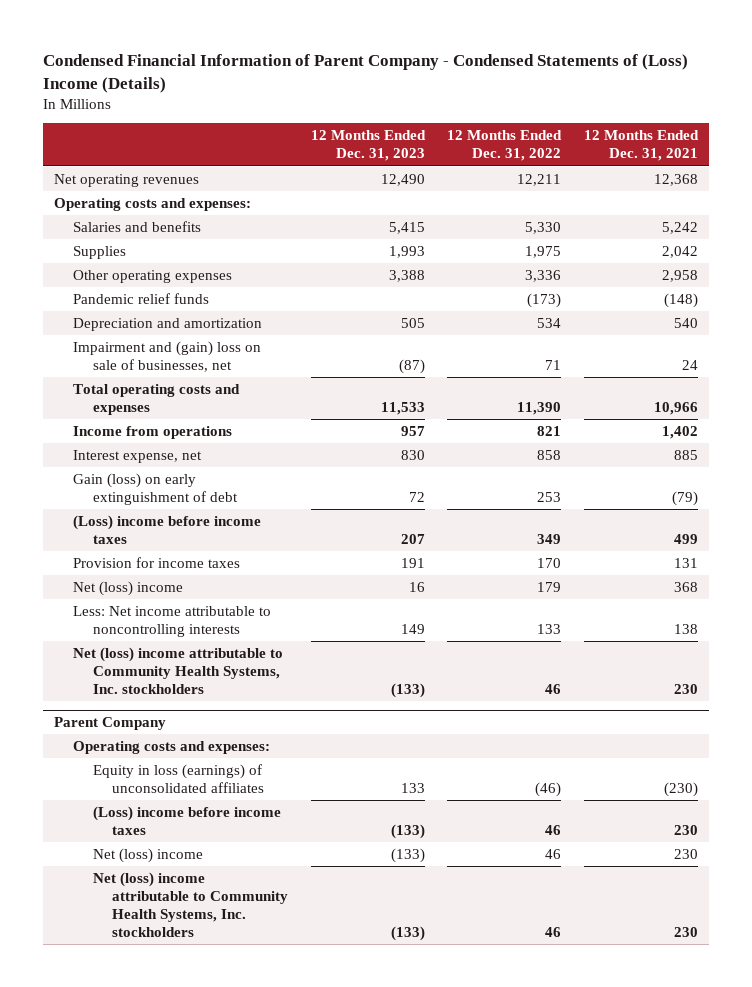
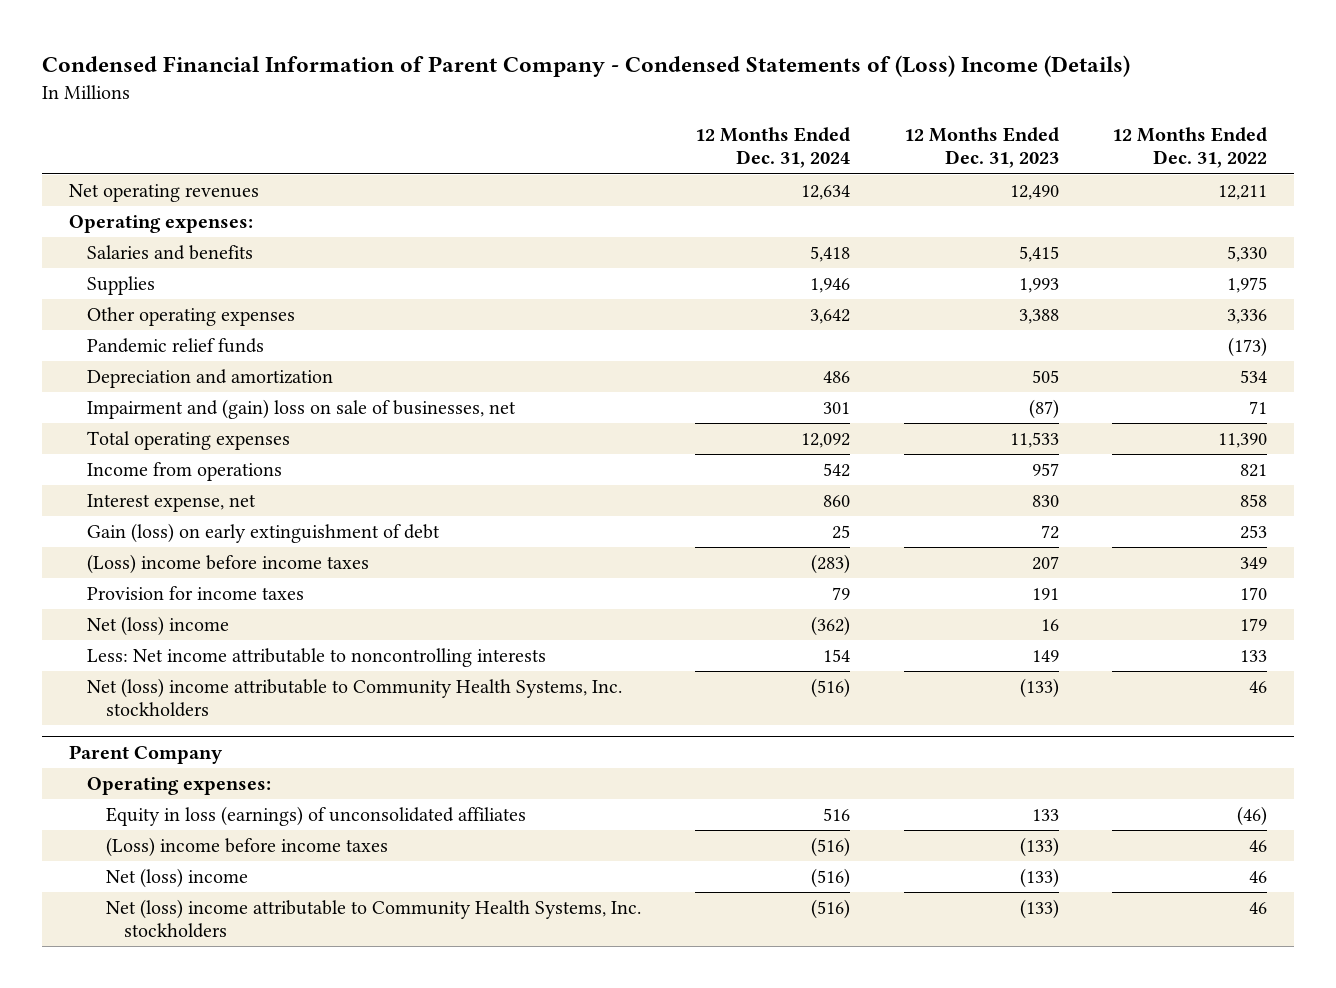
[583,130,699,162] 12 Months Ended Dec. 31, 2021 -> none
none -> [694,127,850,169] 12 Months Ended Dec. 31, 2024
[53,197,251,211] Operating costs and expenses: -> [68,215,253,234] Operating expenses:
[73,383,241,415] Total operating costs and expenses -> [87,431,291,451] Total operating expenses
[73,740,271,754] Operating costs and expenses: -> [87,777,272,796] Operating expenses:

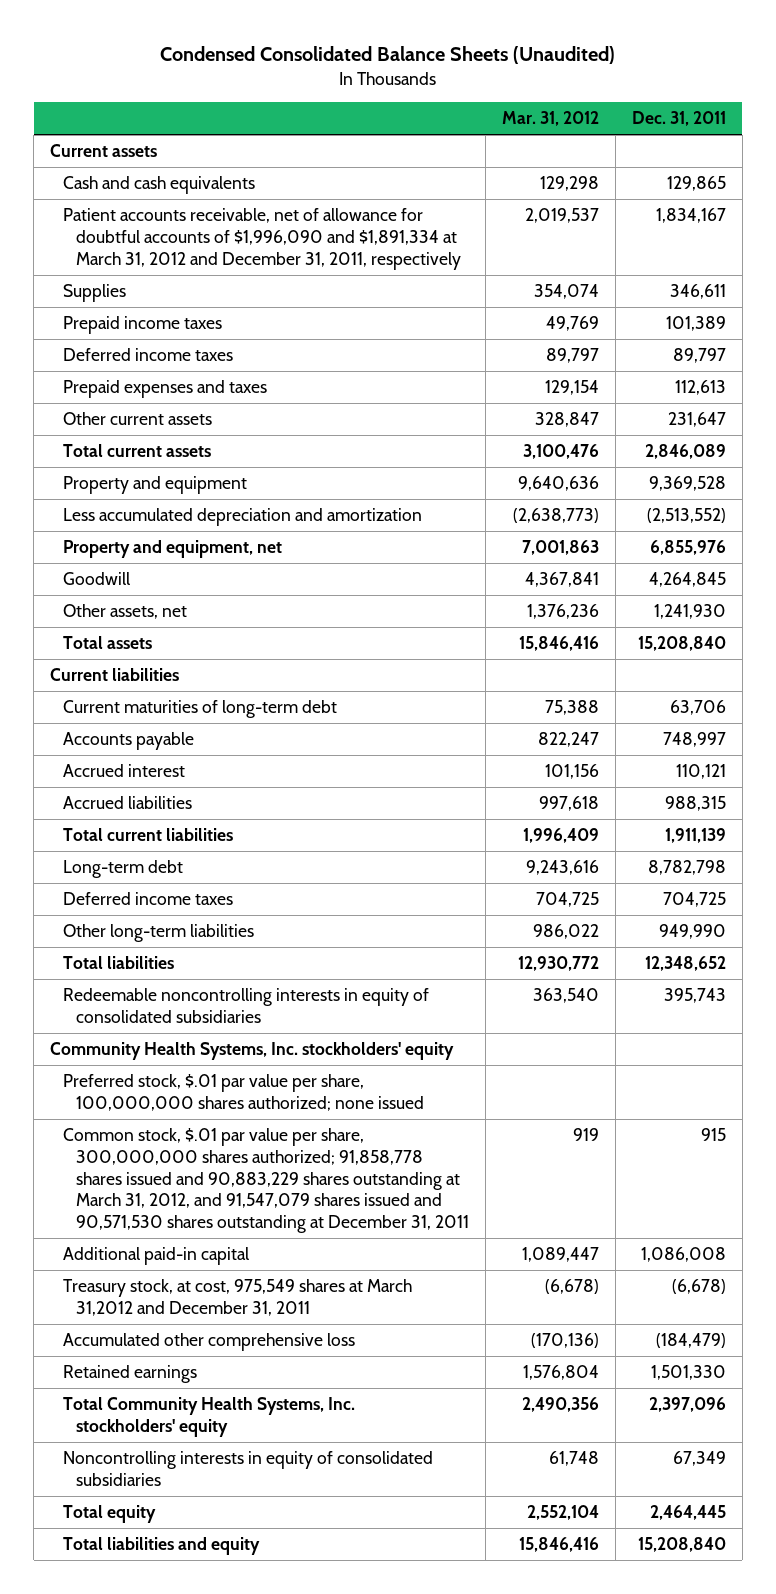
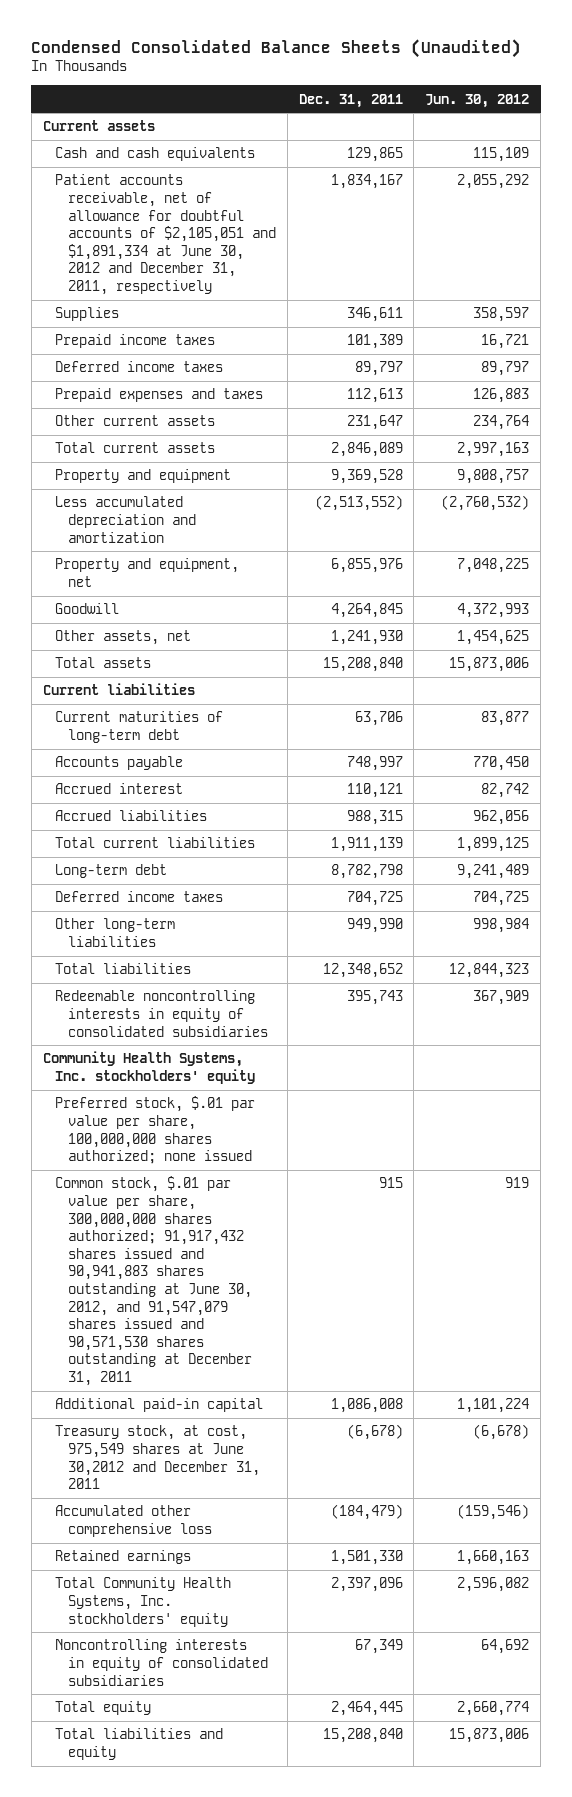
[501,111,599,127] Mar. 31, 2012 -> none
none -> [425,93,530,108] Jun. 30, 2012
[62,208,461,270] Patient accounts receivable, net of allowance for doubtful accounts of $1,996,090 and $1,891,334 at March 31, 2012 and December 31, 2011, respectively -> [55,174,276,296] Patient accounts receivable, net of allowance for doubtful accounts of $2,105,051 and $1,891,334 at June 30, 2012 and December 31, 2011, respectively
[62,1128,469,1234] Common stock, $.01 par value per share, 300,000,000 shares authorized; 91,858,778 shares issued and 90,883,229 shares outstanding at March 31, 2012, and 91,547,079 shares issued and 90,571,530 shares outstanding at December 31, 2011 -> [55,1176,252,1387] Common stock, $.01 par value per share, 300,000,000 shares authorized; 91,917,432 shares issued and 90,941,883 shares outstanding at June 30, 2012, and 91,547,079 shares issued and 90,571,530 shares outstanding at December 31, 2011
[62,1279,412,1316] Treasury stock, at cost, 975,549 shares at March 31,2012 and December 31, 2011 -> [55,1425,260,1490] Treasury stock, at cost, 975,549 shares at June 30,2012 and December 31, 2011

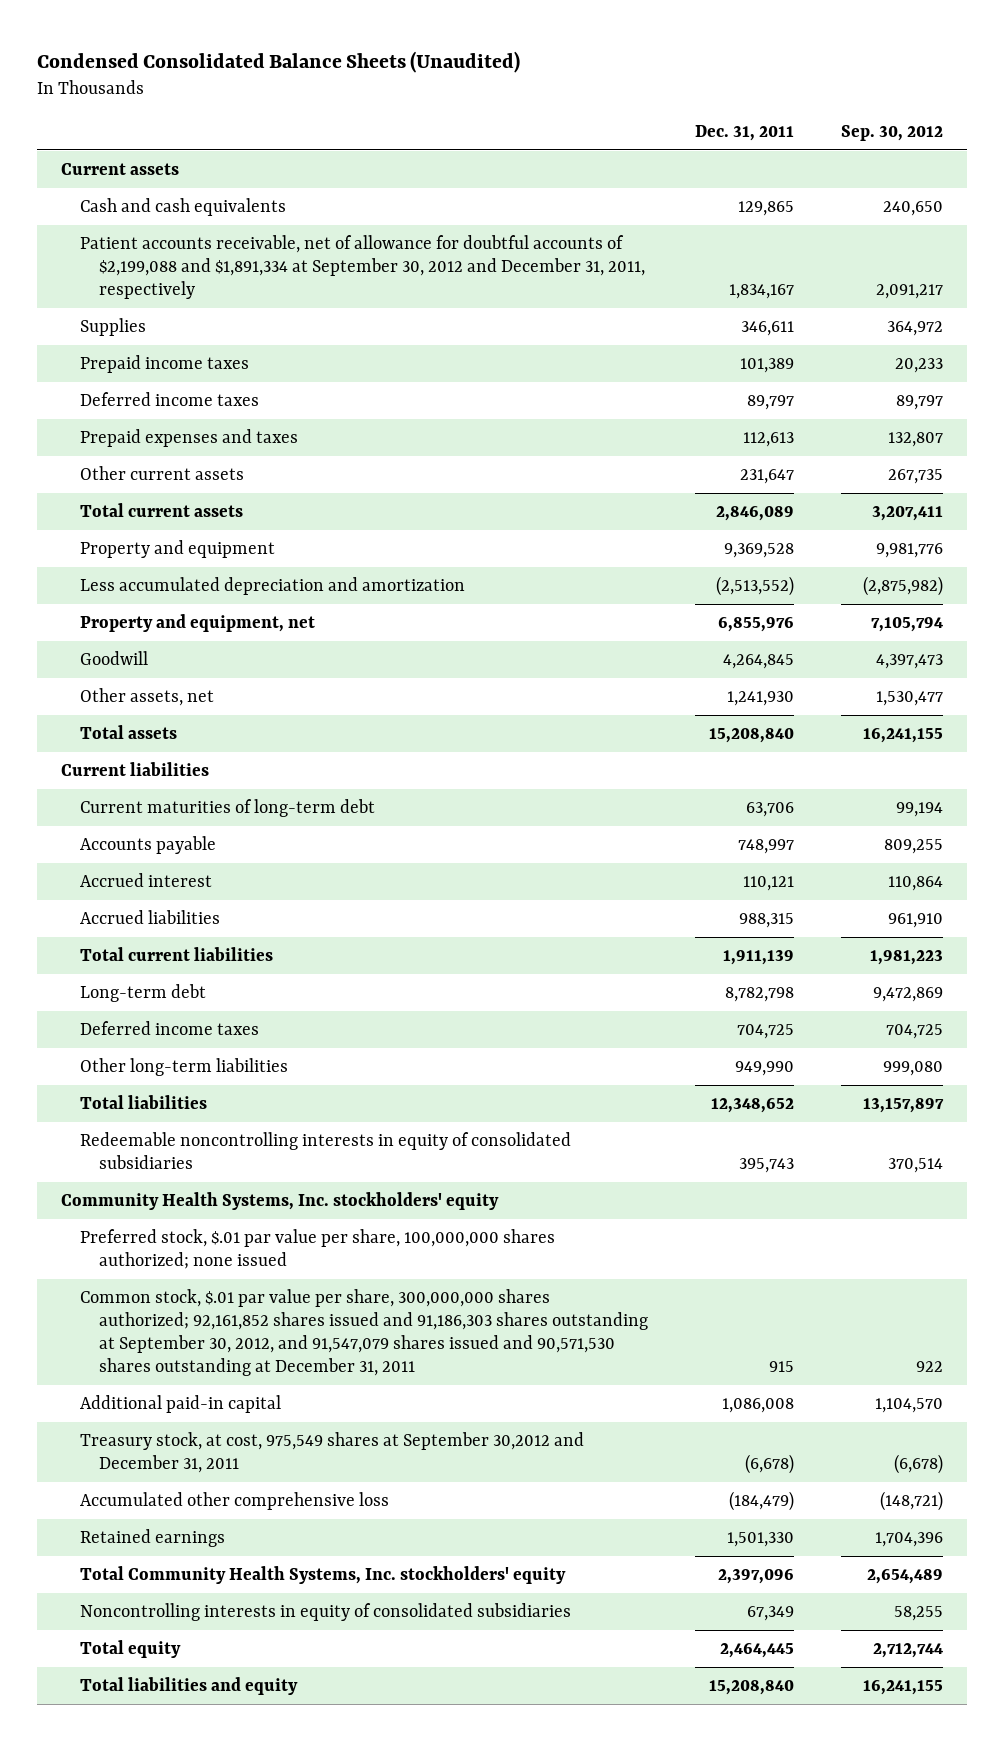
[425,93,530,108] Jun. 30, 2012 -> none
none -> [841,125,944,142] Sep. 30, 2012
[55,174,276,296] Patient accounts receivable, net of allowance for doubtful accounts of $2,105,051 and $1,891,334 at June 30, 2012 and December 31, 2011, respectively -> [79,234,645,299] Patient accounts receivable, net of allowance for doubtful accounts of $2,199,088 and $1,891,334 at September 30, 2012 and December 31, 2011, respectively
[55,1176,252,1387] Common stock, $.01 par value per share, 300,000,000 shares authorized; 91,917,432 shares issued and 90,941,883 shares outstanding at June 30, 2012, and 91,547,079 shares issued and 90,571,530 shares outstanding at December 31, 2011 -> [79,1288,648,1376] Common stock, $.01 par value per share, 300,000,000 shares authorized; 92,161,852 shares issued and 91,186,303 shares outstanding at September 30, 2012, and 91,547,079 shares issued and 90,571,530 shares outstanding at December 31, 2011
[55,1425,260,1490] Treasury stock, at cost, 975,549 shares at June 30,2012 and December 31, 2011 -> [79,1431,584,1473] Treasury stock, at cost, 975,549 shares at September 30,2012 and December 31, 2011

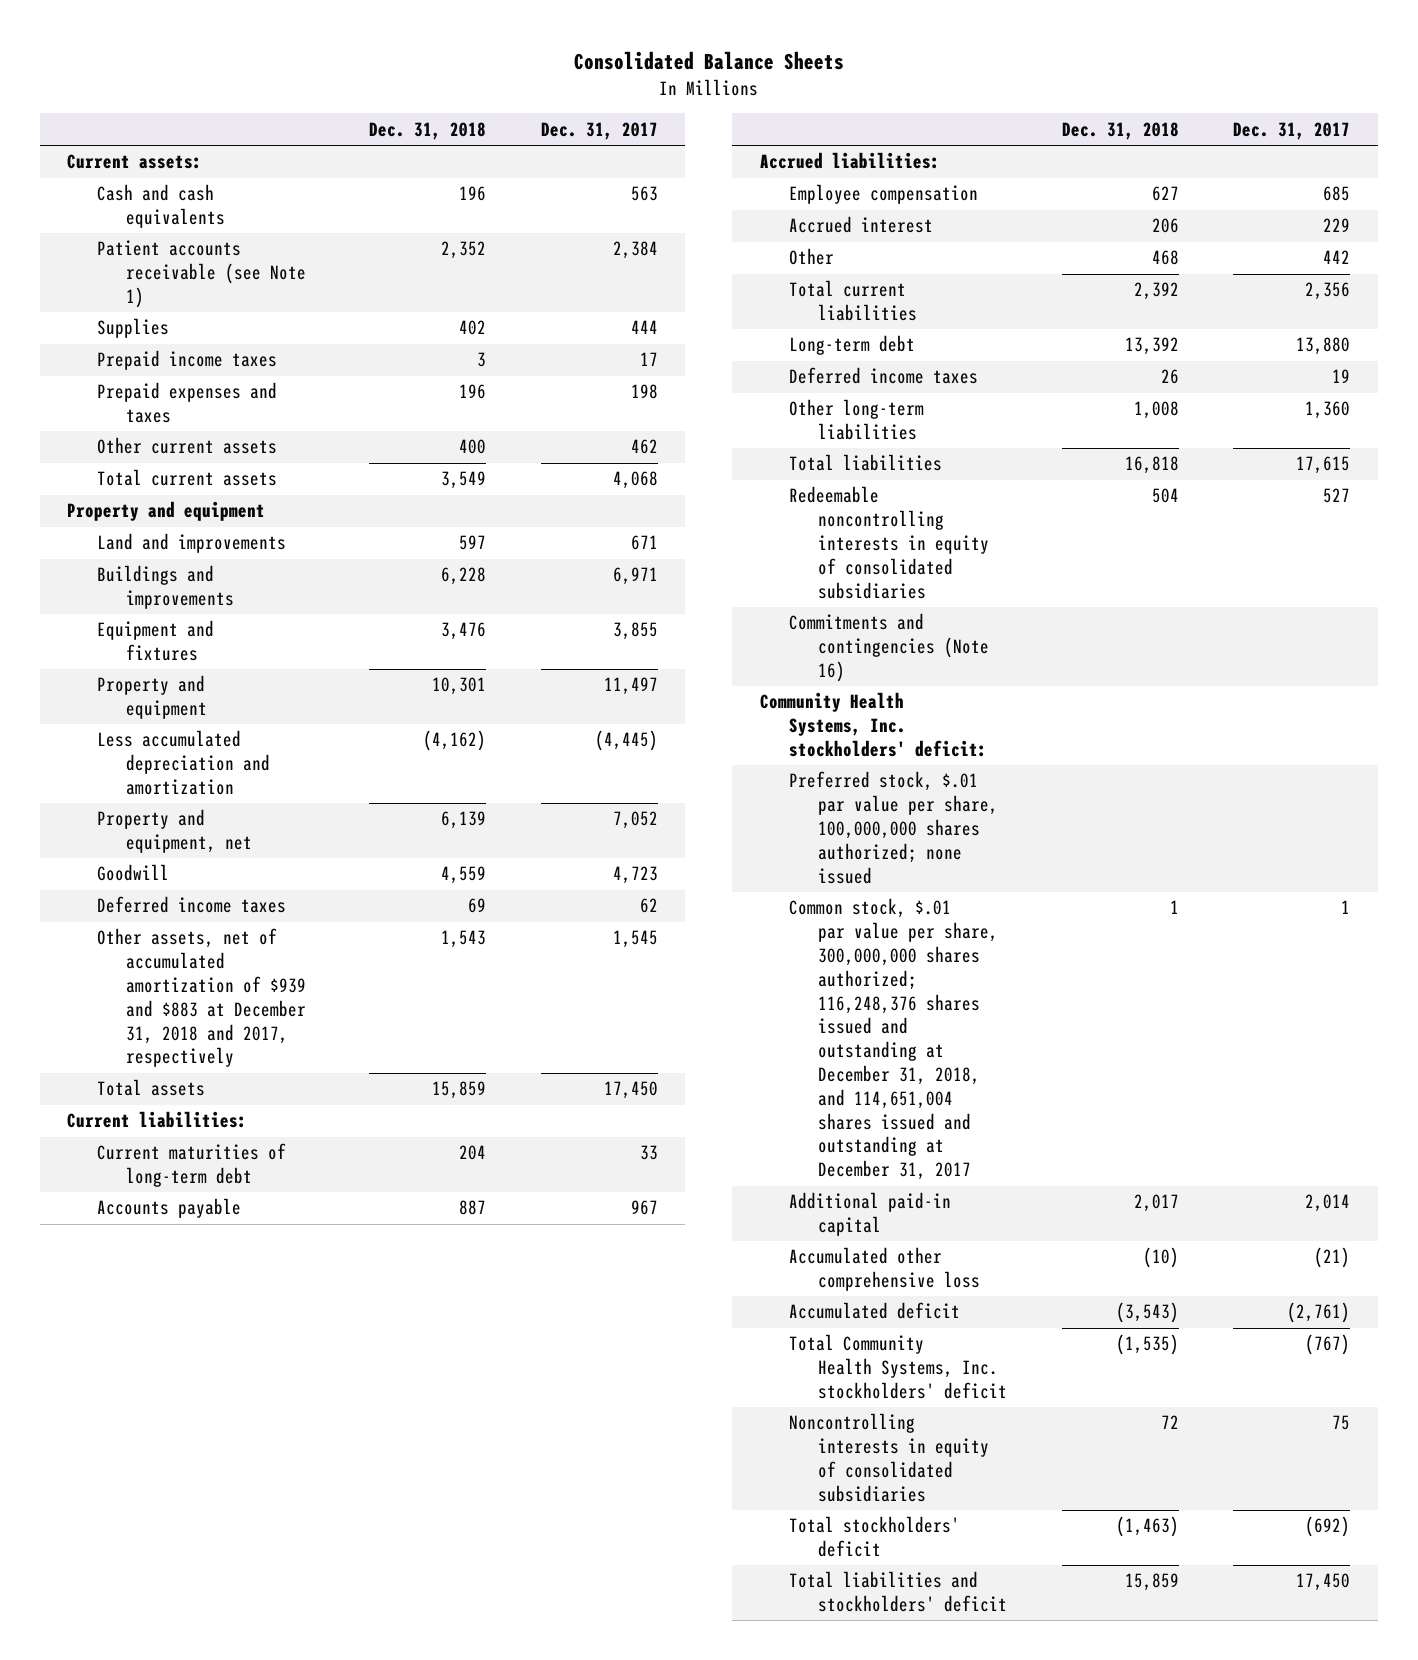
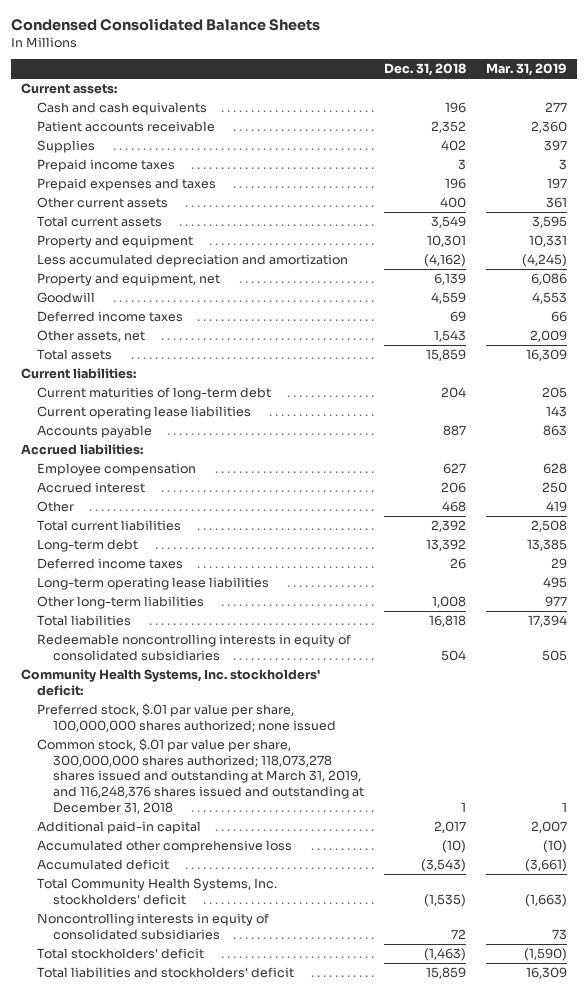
[573,51,844,71] Consolidated Balance Sheets -> [10,17,320,31] Condensed Consolidated Balance Sheets
[540,121,658,140] Dec. 31, 2017 -> none
none -> [486,63,568,77] Mar. 31, 2019
[96,240,306,309] Patient accounts receivable (see Note 1) -> [36,121,215,133] Patient accounts receivable
[67,501,266,522] Property and equipment -> none
[96,533,286,554] Land and improvements -> none
[96,565,234,610] Buildings and improvements -> none
[96,620,214,662] Equipment and fixtures -> none
[96,928,306,1068] Other assets, net of accumulated amortization of $939 and $883 at December 31, 2018 and 2017, respectively -> [36,330,145,343] Other assets, net
none -> [36,406,251,420] Current operating lease liabilities
none -> [36,577,269,591] Long-term operating lease liabilities
[788,613,990,683] Commitments and contingencies (Note 16) -> none
[788,898,999,1181] Common stock, $.01 par value per share, 300,000,000 shares authorized; 116,248,376 shares issued and outstanding at December 31, 2018, and 114,651,004 shares issued and outstanding at December 31, 2017 -> [36,738,364,814] Common stock, $.01 par value per share, 300,000,000 shares authorized; 118,073,278 shares issued and outstanding at March 31, 2019, and 116,248,376 shares issued and outstanding at December 31, 2018

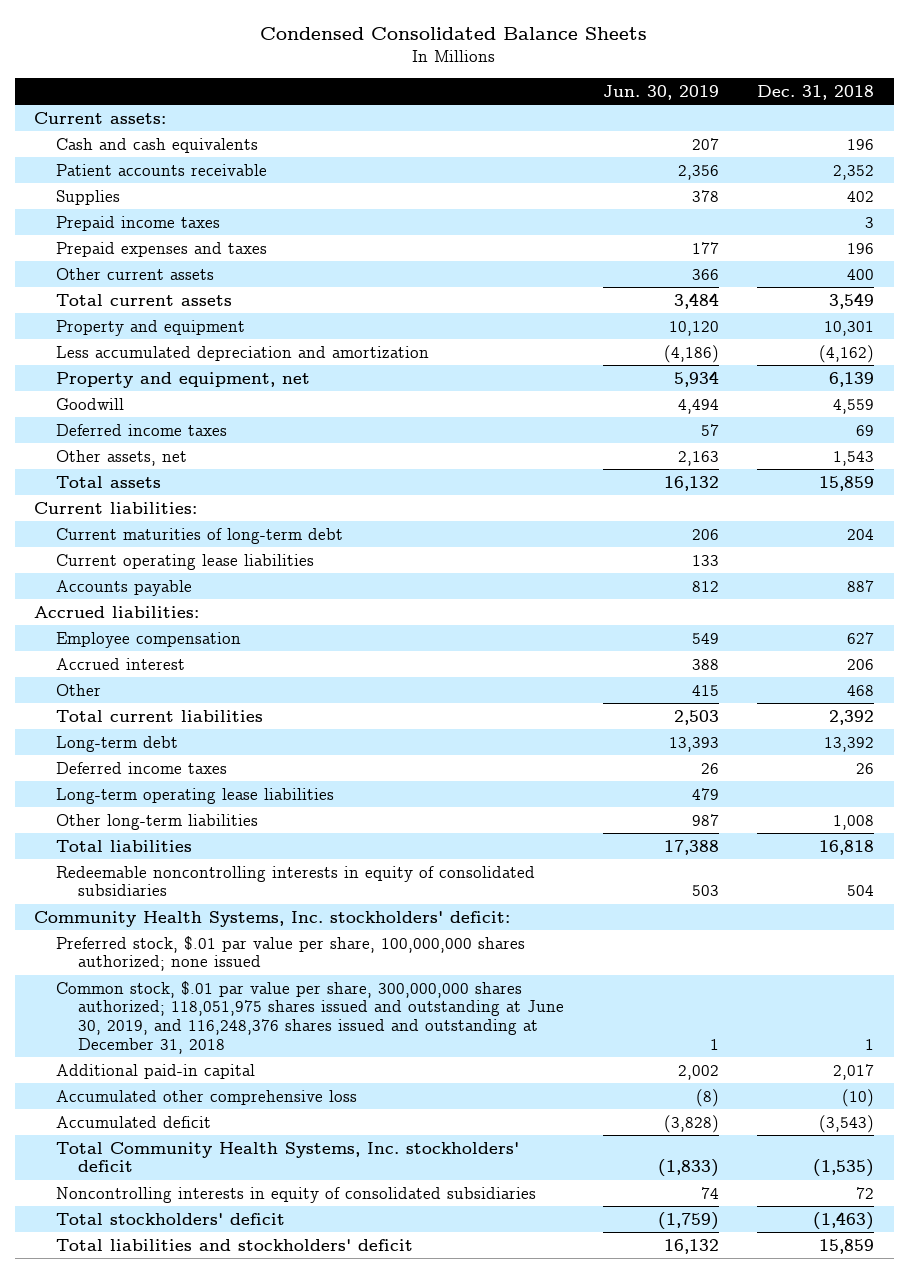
[486,63,568,77] Mar. 31, 2019 -> none
none -> [602,84,719,100] Jun. 30, 2019
[36,738,364,814] Common stock, $.01 par value per share, 300,000,000 shares authorized; 118,073,278 shares issued and outstanding at March 31, 2019, and 116,248,376 shares issued and outstanding at December 31, 2018 -> [56,980,565,1054] Common stock, $.01 par value per share, 300,000,000 shares authorized; 118,051,975 shares issued and outstanding at June 30, 2019, and 116,248,376 shares issued and outstanding at December 31, 2018

